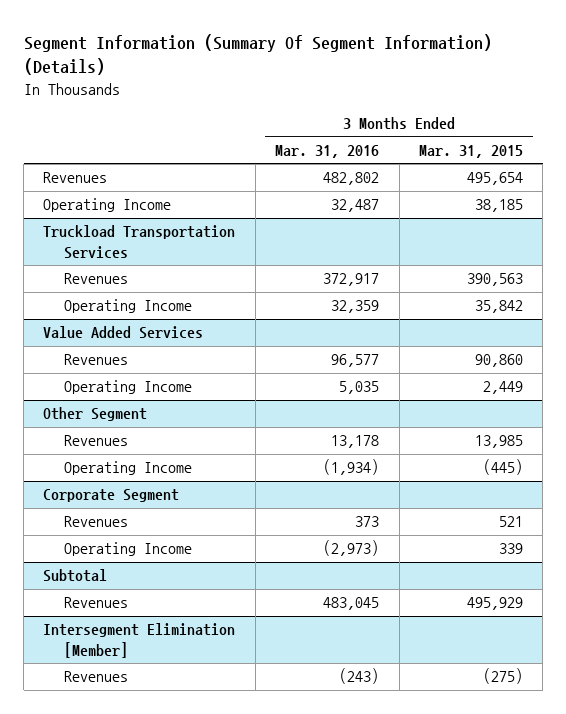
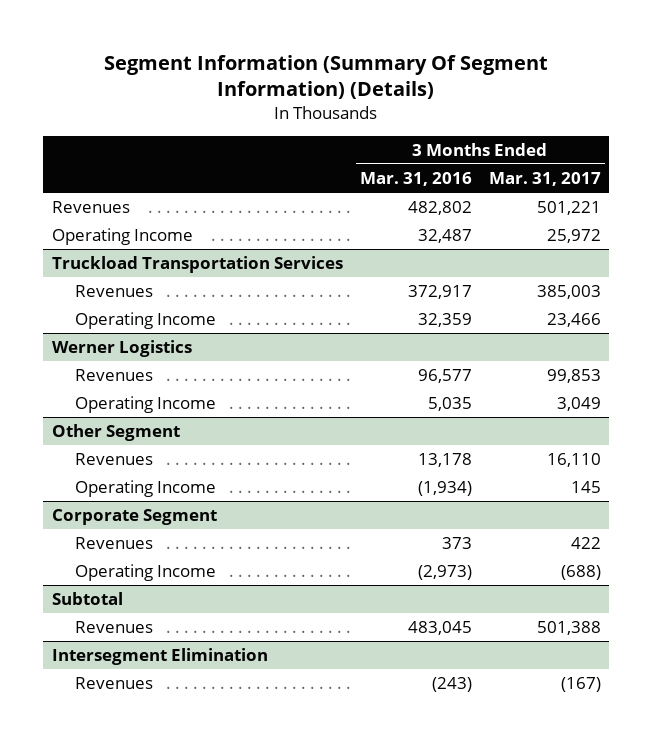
[418,144,523,158] Mar. 31, 2015 -> none
none -> [488,172,601,187] Mar. 31, 2017
[43,326,204,340] Value Added Services -> [51,340,192,358] Werner Logistics
[43,623,236,658] Intersegment Elimination [Member] -> [51,648,268,666] Intersegment Elimination

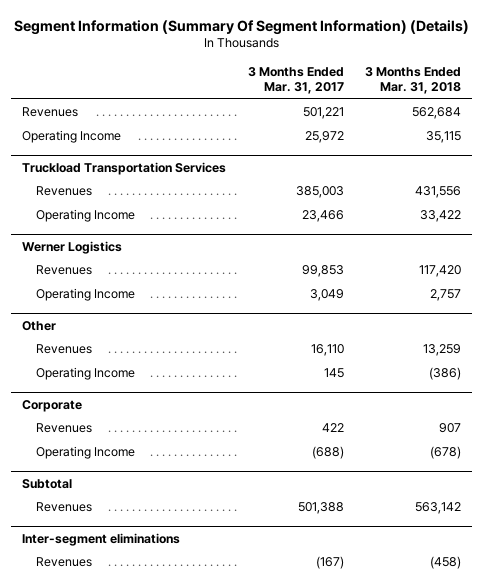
[359,172,472,187] Mar. 31, 2016 -> none
none -> [365,67,462,94] 3 Months Ended Mar. 31, 2018
[51,424,180,442] Other Segment -> [21,320,56,331] Other
[51,509,217,526] Corporate Segment -> [21,399,82,412] Corporate
[51,648,268,666] Intersegment Elimination -> [21,532,180,546] Inter-segment eliminations

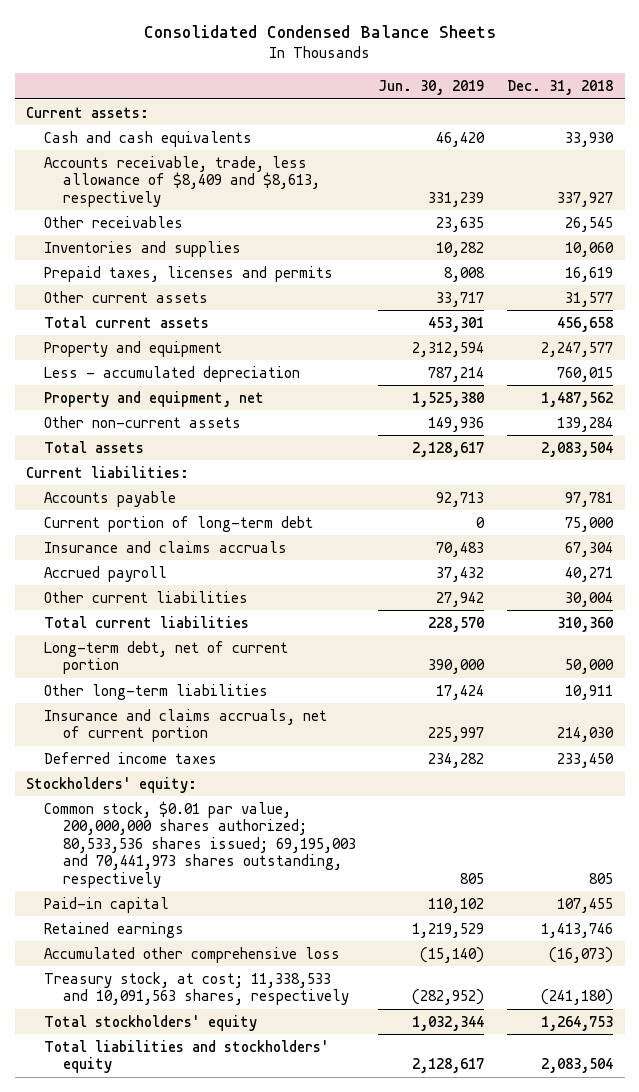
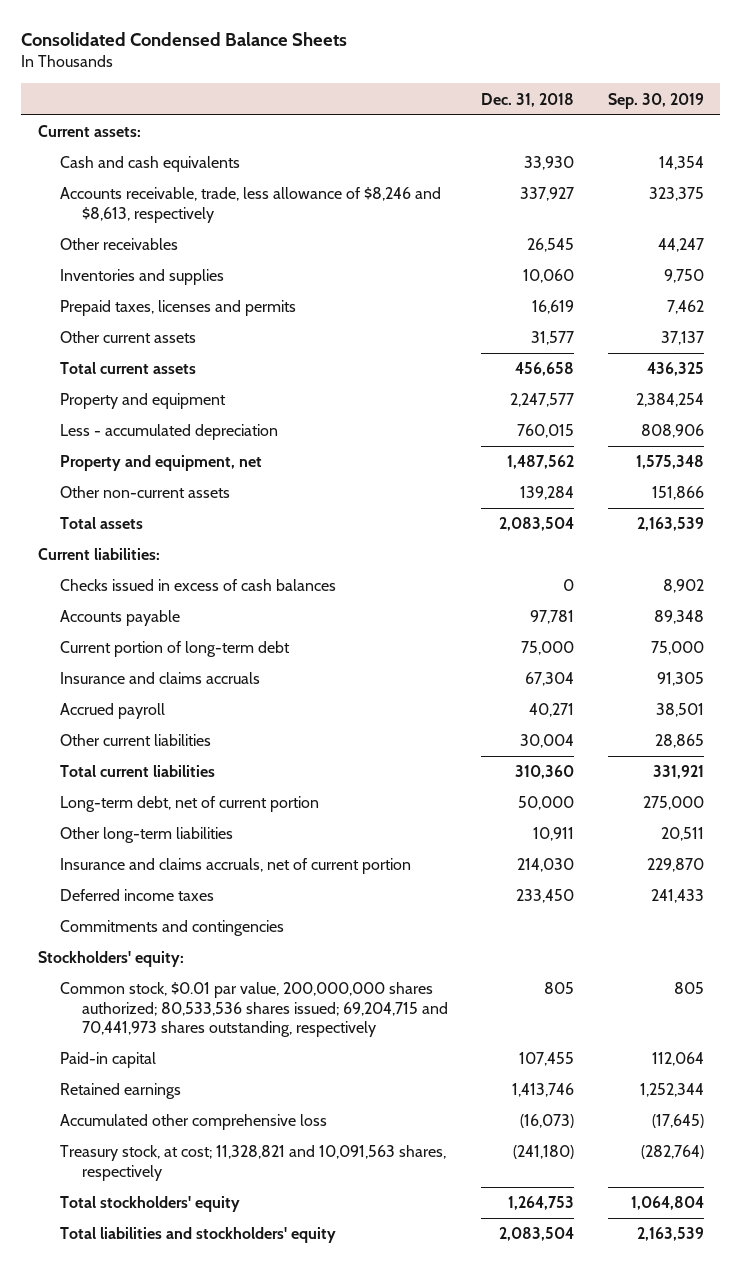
[378,80,485,96] Jun. 30, 2019 -> none
none -> [607,92,704,109] Sep. 30, 2019
[44,155,320,207] Accounts receivable, trade, less allowance of $8,409 and $8,613, respectively -> [59,187,441,223] Accounts receivable, trade, less allowance of $8,246 and $8,613, respectively
none -> [59,579,336,592] Checks issued in excess of cash balances
none -> [59,920,284,937] Commitments and contingencies
[44,800,356,888] Common stock, $0.01 par value, 200,000,000 shares authorized; 80,533,536 shares issued; 69,195,003 and 70,441,973 shares outstanding, respectively -> [59,982,449,1038] Common stock, $0.01 par value, 200,000,000 shares authorized; 80,533,536 shares issued; 69,204,715 and 70,441,973 shares outstanding, respectively
[44,971,349,1006] Treasury stock, at cost; 11,338,533 and 10,091,563 shares, respectively -> [59,1145,446,1181] Treasury stock, at cost; 11,328,821 and 10,091,563 shares, respectively

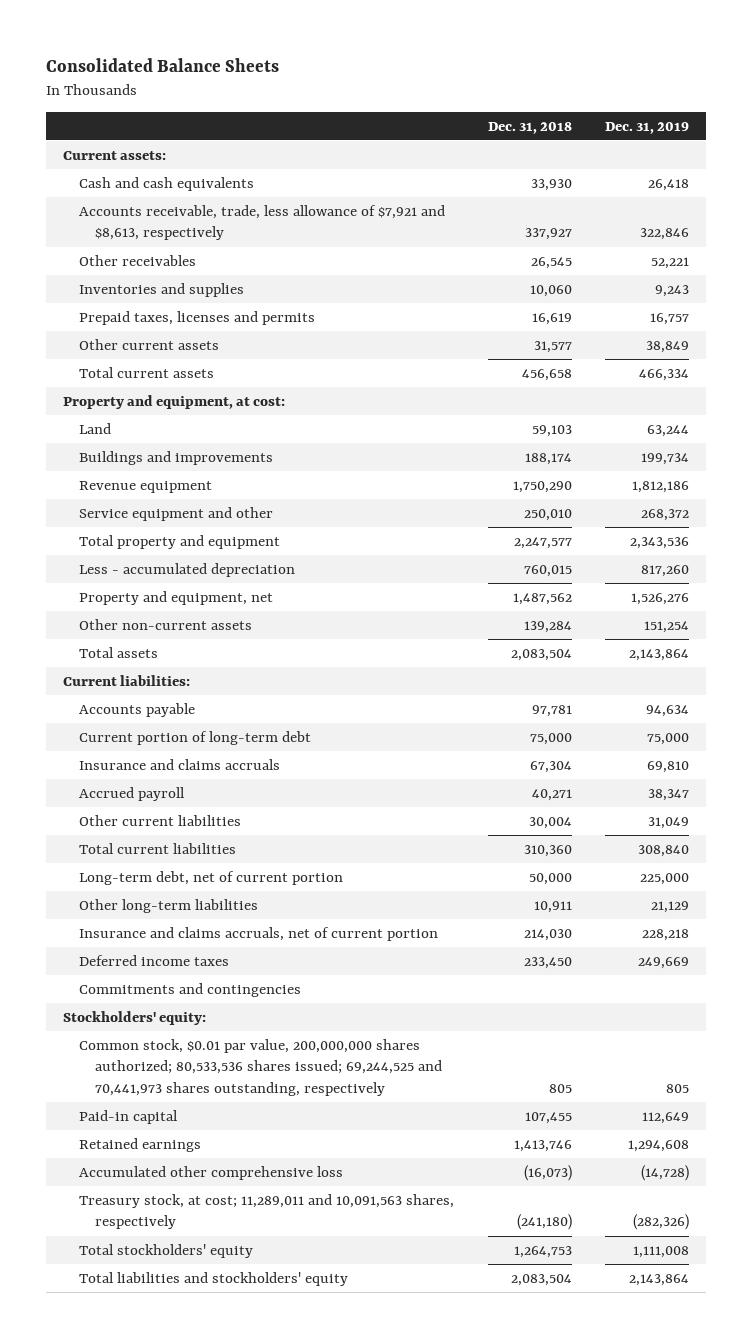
[20,31,347,46] Consolidated Condensed Balance Sheets -> [46,58,280,73] Consolidated Balance Sheets
[607,92,704,109] Sep. 30, 2019 -> none
none -> [605,121,690,134] Dec. 31, 2019
[59,187,441,223] Accounts receivable, trade, less allowance of $8,246 and $8,613, respectively -> [78,204,445,241] Accounts receivable, trade, less allowance of $7,921 and $8,613, respectively
none -> [63,394,286,409] Property and equipment, at cost:
none -> [78,422,111,434] Land
none -> [78,450,273,465] Buildings and improvements
none -> [78,480,212,493] Revenue equipment
none -> [78,506,273,521] Service equipment and other
[59,393,226,410] Property and equipment -> [78,534,280,549] Total property and equipment
[59,579,336,592] Checks issued in excess of cash balances -> none
[59,982,449,1038] Common stock, $0.01 par value, 200,000,000 shares authorized; 80,533,536 shares issued; 69,204,715 and 70,441,973 shares outstanding, respectively -> [78,1038,442,1097] Common stock, $0.01 par value, 200,000,000 shares authorized; 80,533,536 shares issued; 69,244,525 and 70,441,973 shares outstanding, respectively
[59,1145,446,1181] Treasury stock, at cost; 11,328,821 and 10,091,563 shares, respectively -> [78,1193,454,1230] Treasury stock, at cost; 11,289,011 and 10,091,563 shares, respectively

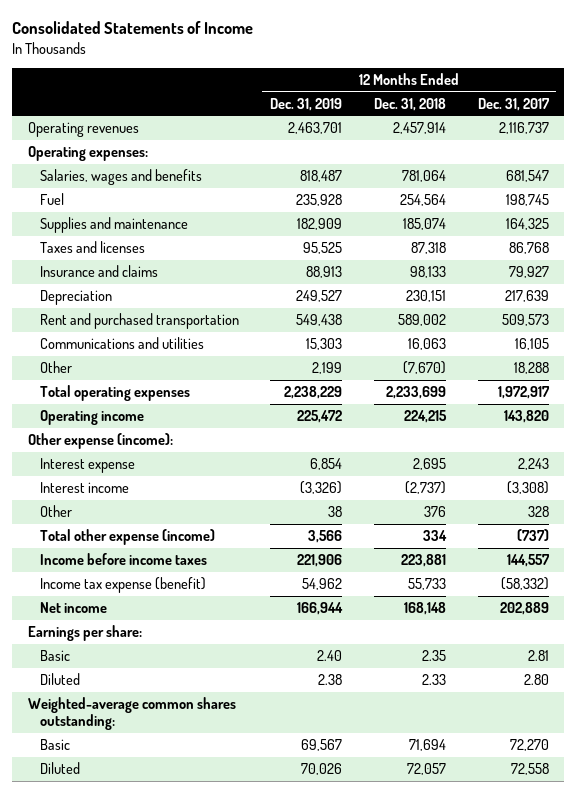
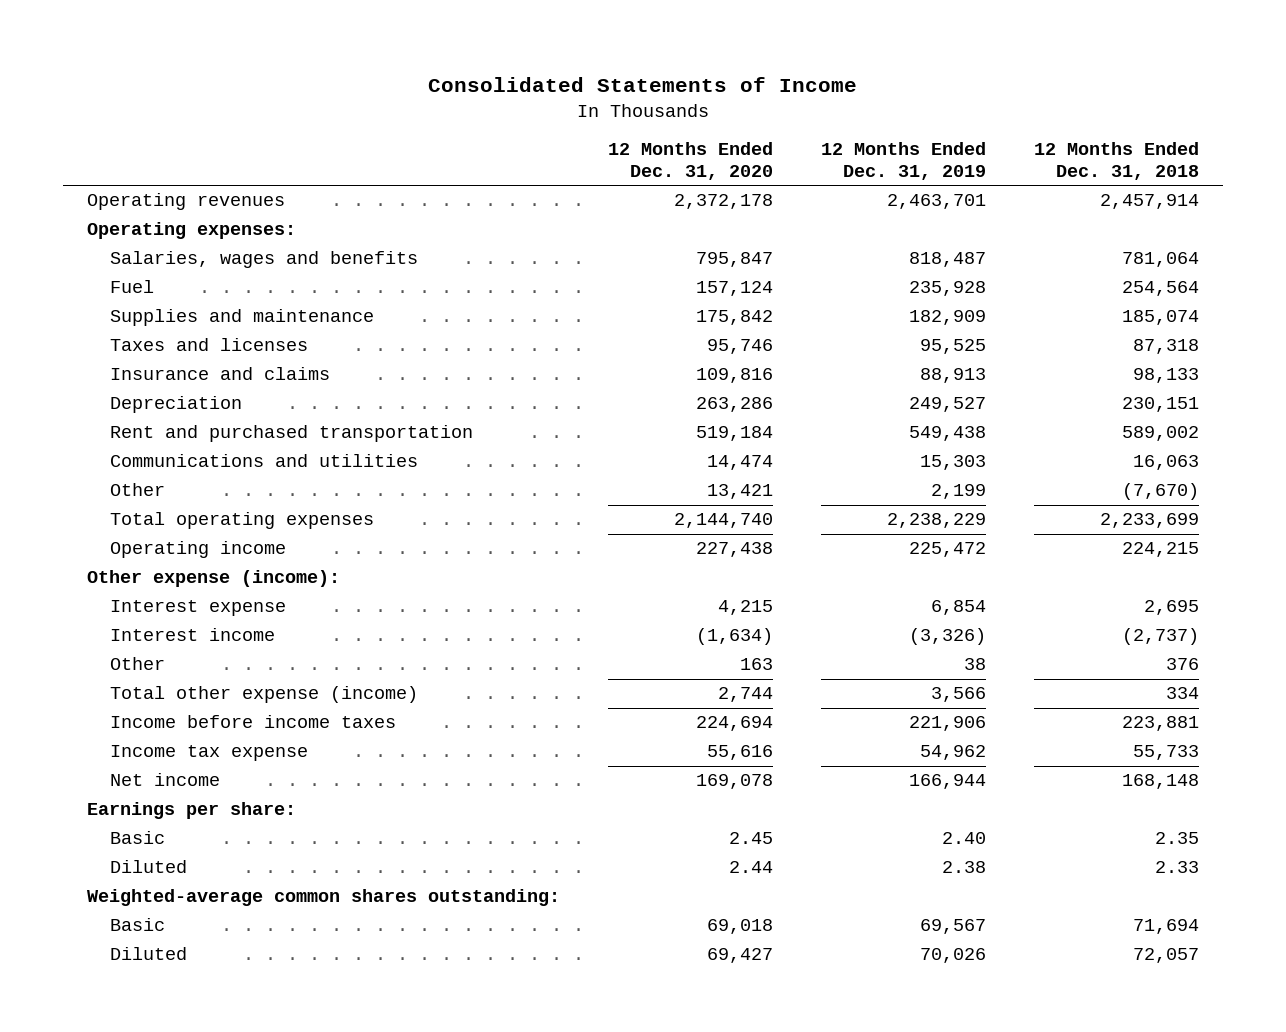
[477,97,550,111] Dec. 31, 2017 -> none
none -> [607,142,773,181] 12 Months Ended Dec. 31, 2020
[39,577,206,594] Income tax expense (benefit) -> [109,745,308,762] Income tax expense

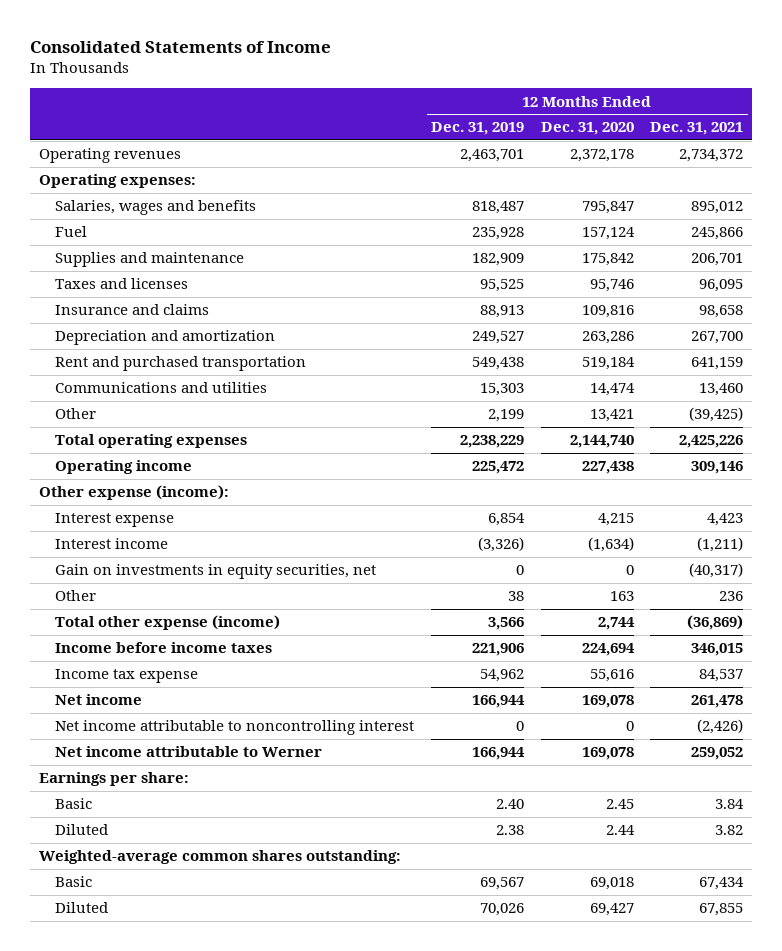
[1033,142,1199,181] 12 Months Ended Dec. 31, 2018 -> none
none -> [650,122,744,136] Dec. 31, 2021
[109,396,242,414] Depreciation -> [54,330,275,346] Depreciation and amortization
none -> [54,564,376,580] Gain on investments in equity securities, net
none -> [54,720,414,736] Net income attributable to noncontrolling interest
none -> [54,746,322,758] Net income attributable to Werner

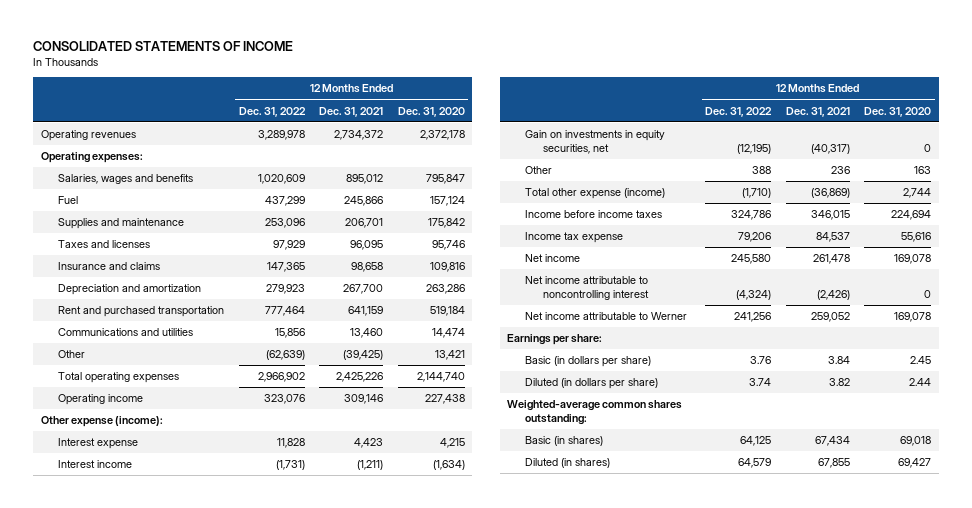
[30,41,332,54] Consolidated Statements of Income -> [33,40,294,51] CONSOLIDATED STATEMENTS OF INCOME
[430,122,524,136] Dec. 31, 2019 -> none
none -> [238,106,306,117] Dec. 31, 2022
[54,798,92,810] Basic -> [524,356,651,368] Basic (in dollars per share)
[54,824,108,836] Diluted -> [524,378,658,390] Diluted (in dollars per share)
[54,876,92,888] Basic -> [524,436,603,447] Basic (in shares)
[54,902,108,914] Diluted -> [524,458,610,469] Diluted (in shares)

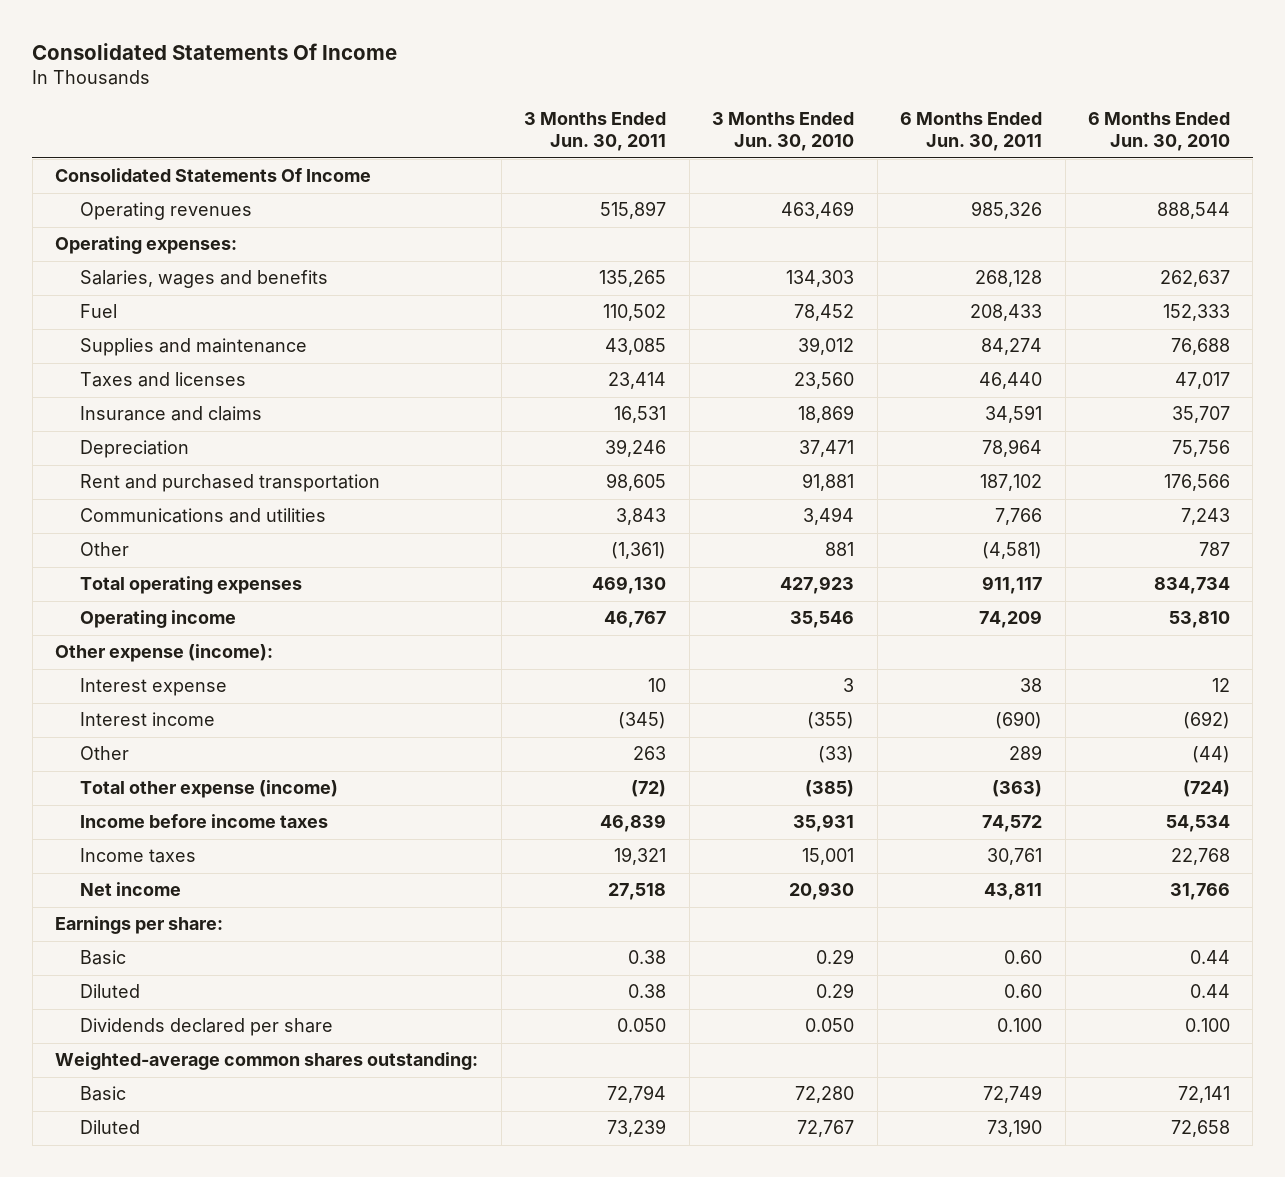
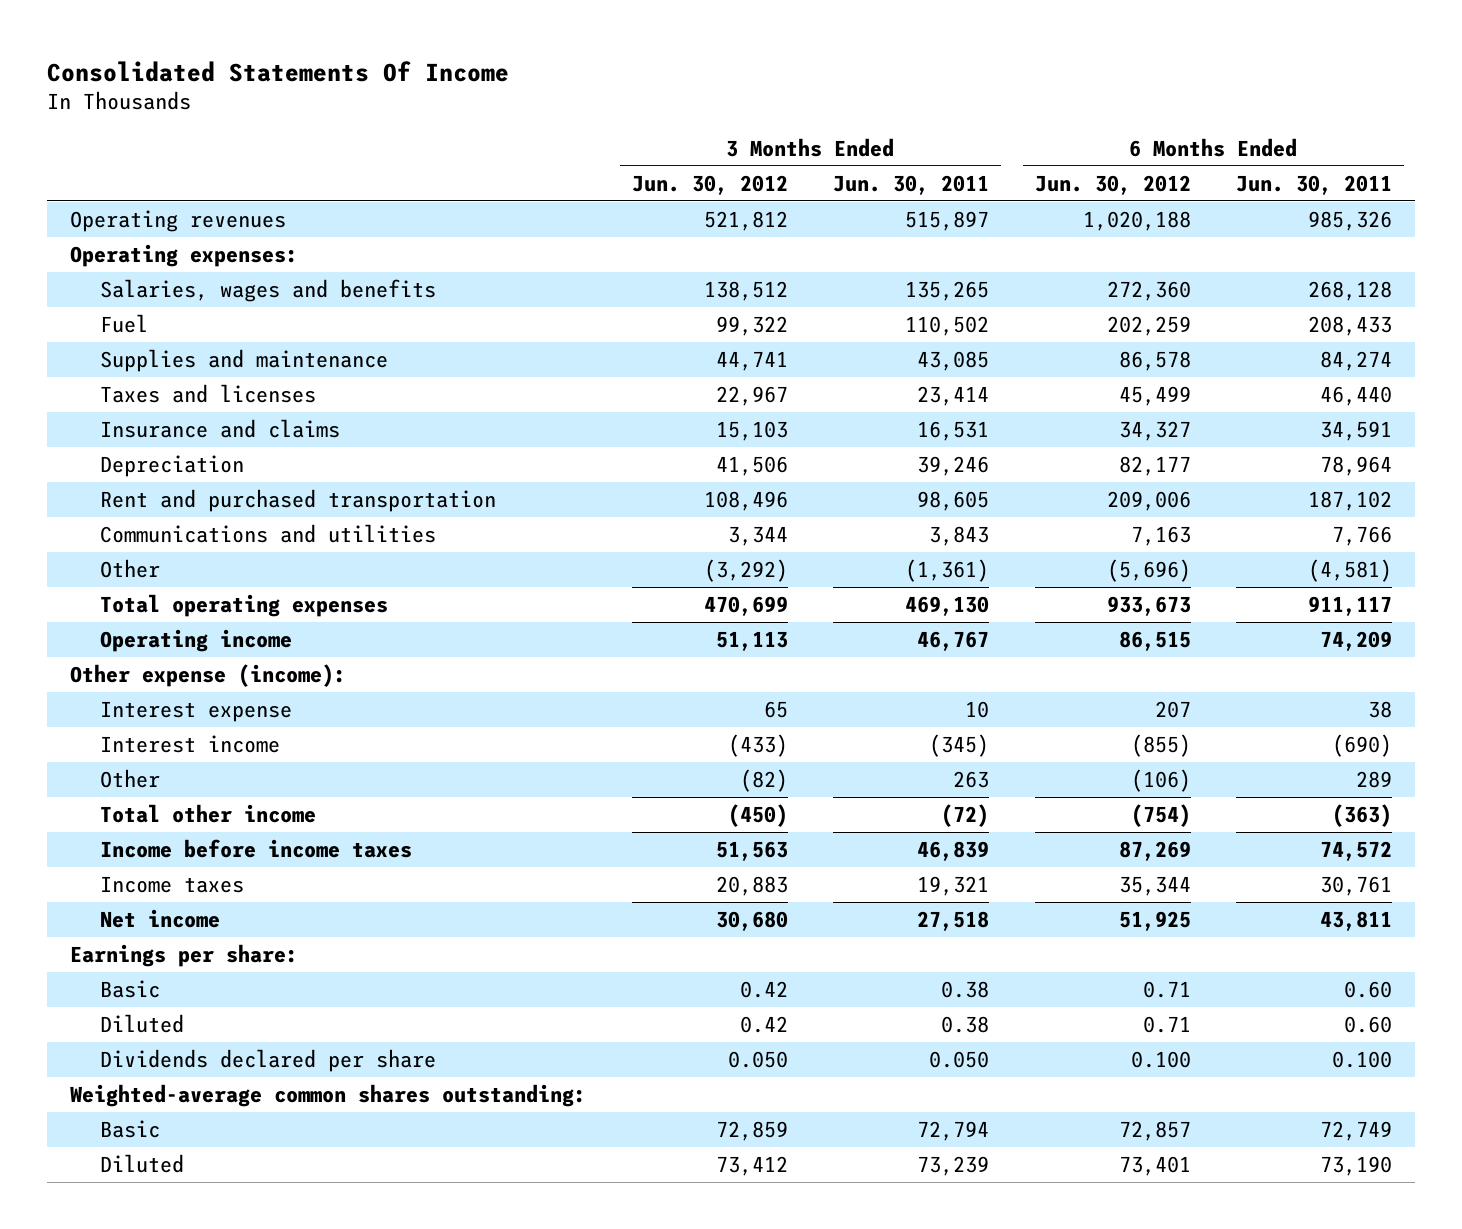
[712,112,855,152] 3 Months Ended Jun. 30, 2010 -> none
[1087,112,1230,152] 6 Months Ended Jun. 30, 2010 -> none
none -> [631,174,788,195] Jun. 30, 2012
none -> [1034,174,1191,195] Jun. 30, 2012
[55,168,372,183] Consolidated Statements Of Income -> none
[79,780,338,799] Total other expense (income) -> [99,803,316,823] Total other income

